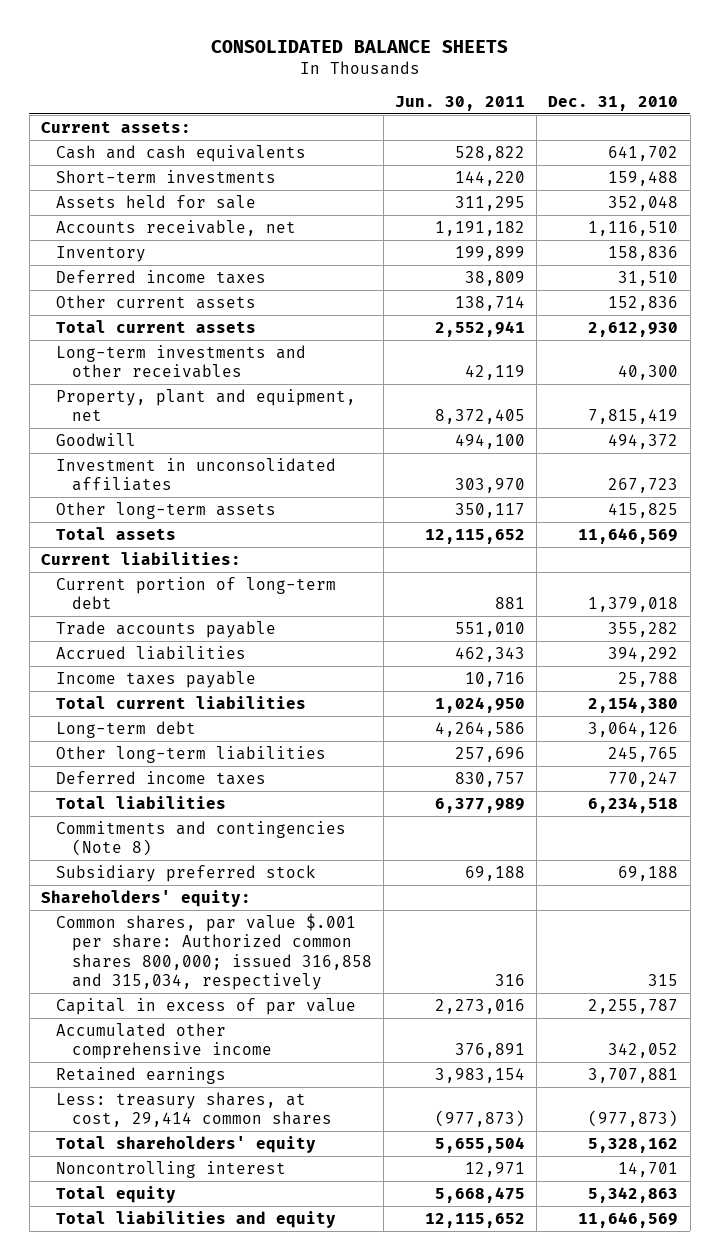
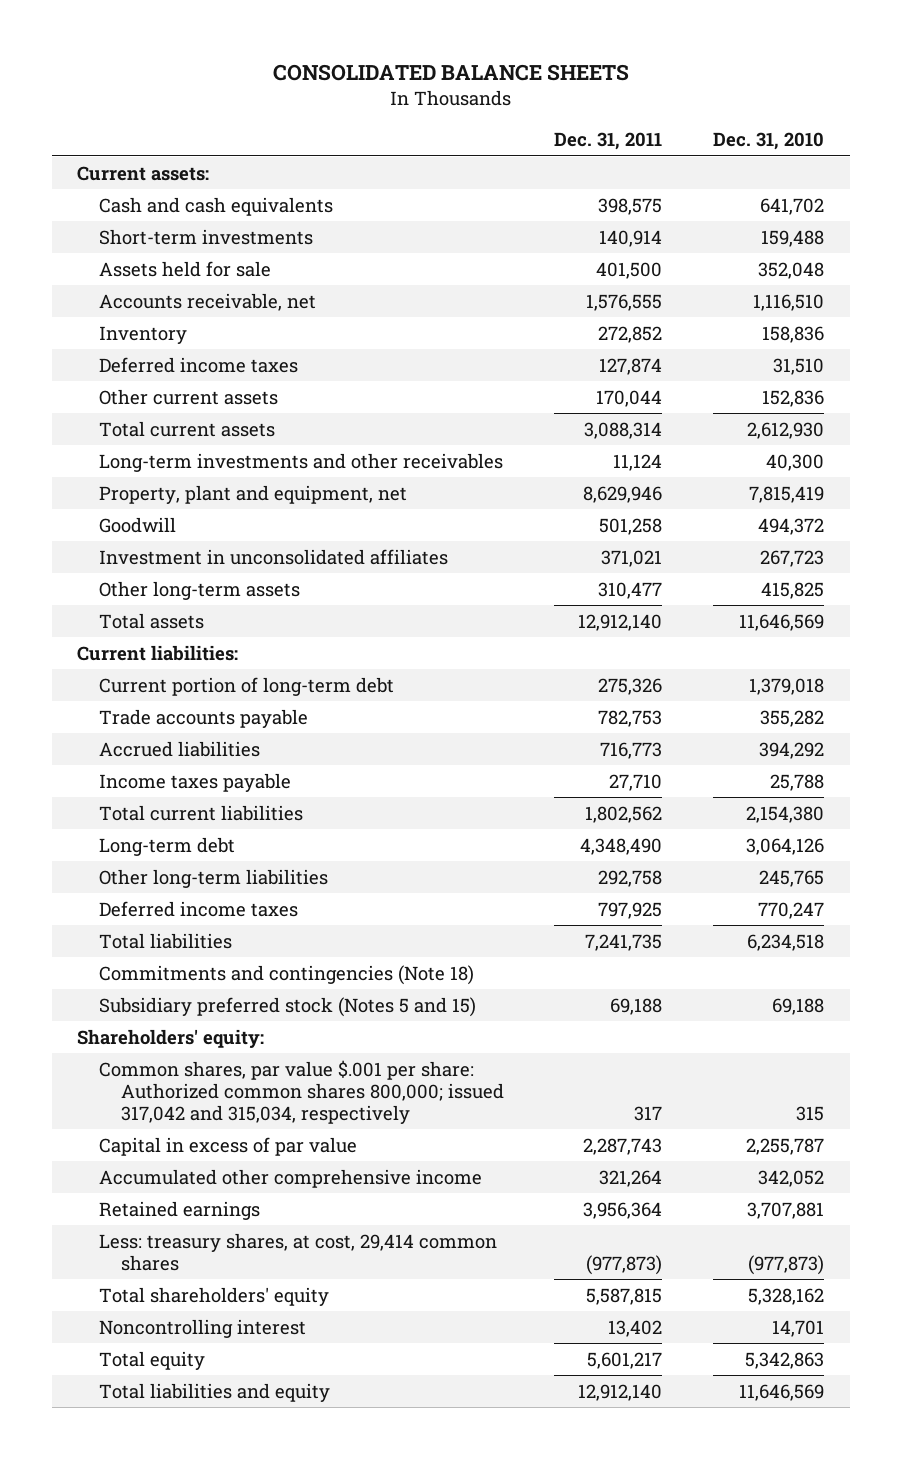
[395,95,526,111] Jun. 30, 2011 -> none
none -> [554,131,663,150] Dec. 31, 2011
[56,820,347,857] Commitments and contingencies (Note 8) -> [98,964,474,985] Commitments and contingencies (Note 18)
[56,864,317,882] Subsidiary preferred stock -> [98,996,476,1017] Subsidiary preferred stock (Notes 5 and 15)
[56,912,372,991] Common shares, par value $.001 per share: Authorized common shares 800,000; issued 316,858 and 315,034, respectively -> [98,1059,504,1124] Common shares, par value $.001 per share: Authorized common shares 800,000; issued 317,042 and 315,034, respectively

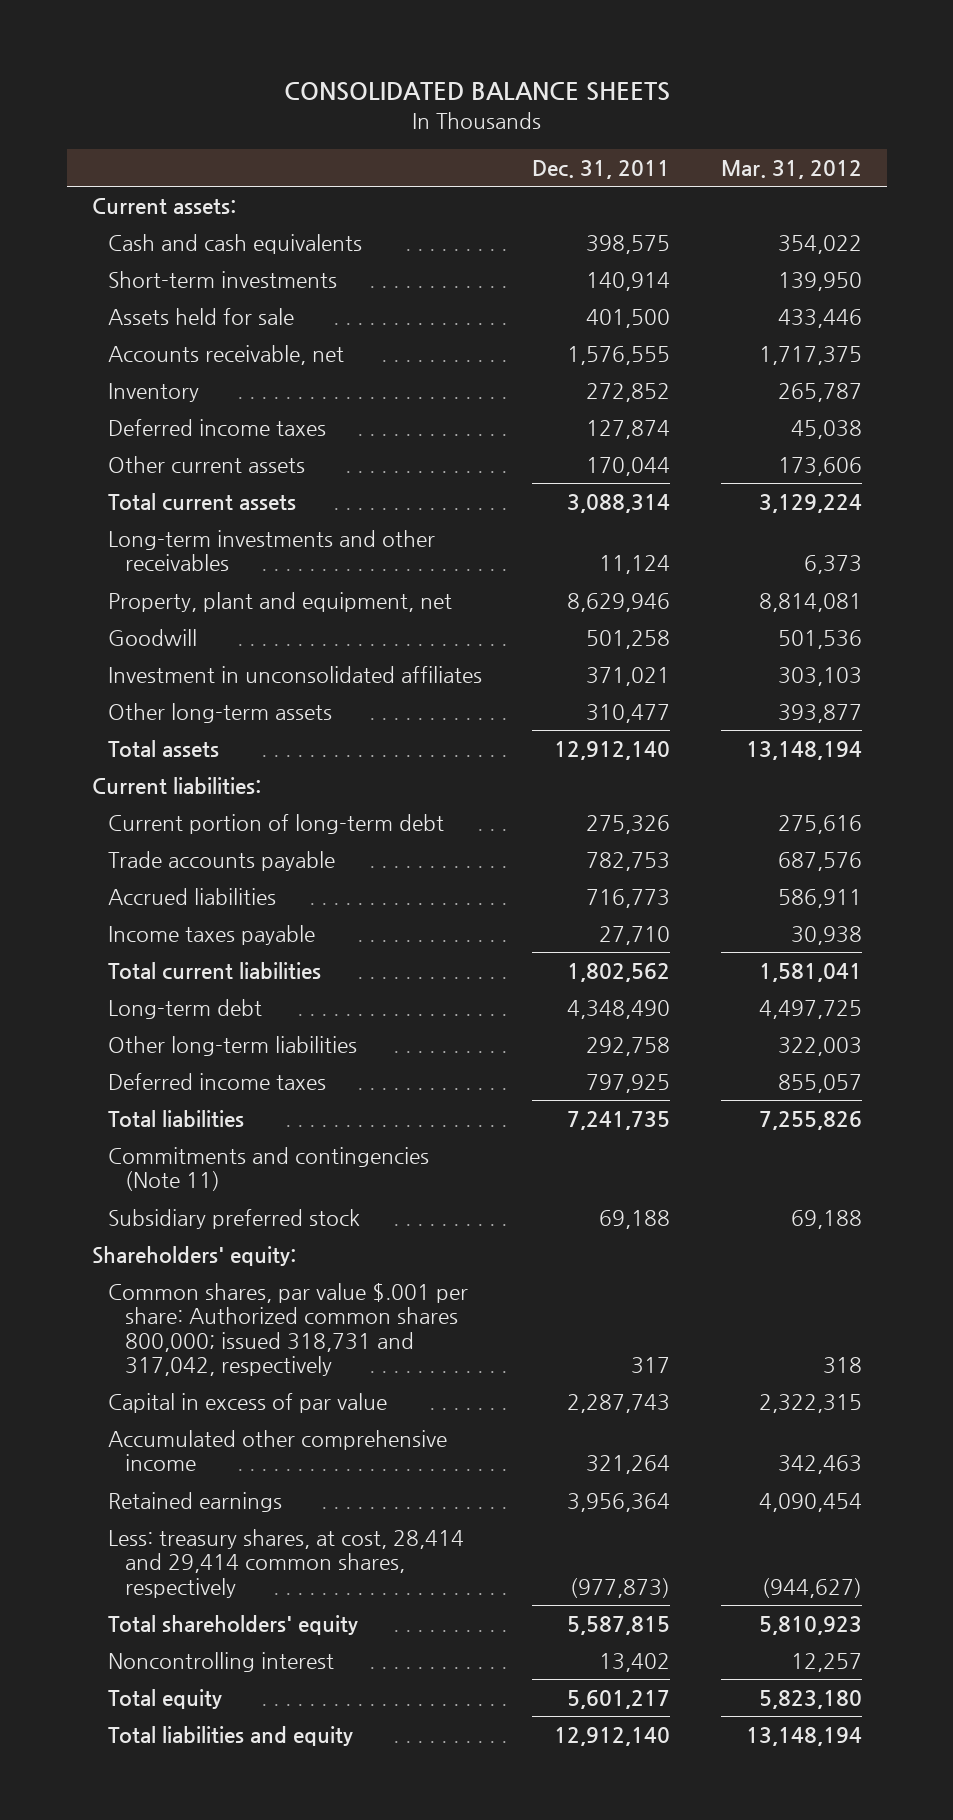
[713,131,825,150] Dec. 31, 2010 -> none
none -> [720,159,862,179] Mar. 31, 2012
[98,964,474,985] Commitments and contingencies (Note 18) -> [108,1147,430,1192] Commitments and contingencies (Note 11)
[98,996,476,1017] Subsidiary preferred stock (Notes 5 and 15) -> [108,1209,361,1230] Subsidiary preferred stock
[98,1059,504,1124] Common shares, par value $.001 per share: Authorized common shares 800,000; issued 317,042 and 315,034, respectively -> [108,1283,469,1376] Common shares, par value $.001 per share: Authorized common shares 800,000; issued 318,731 and 317,042, respectively
[98,1232,497,1271] Less: treasury shares, at cost, 29,414 common shares -> [108,1529,465,1598] Less: treasury shares, at cost, 28,414 and 29,414 common shares, respectively

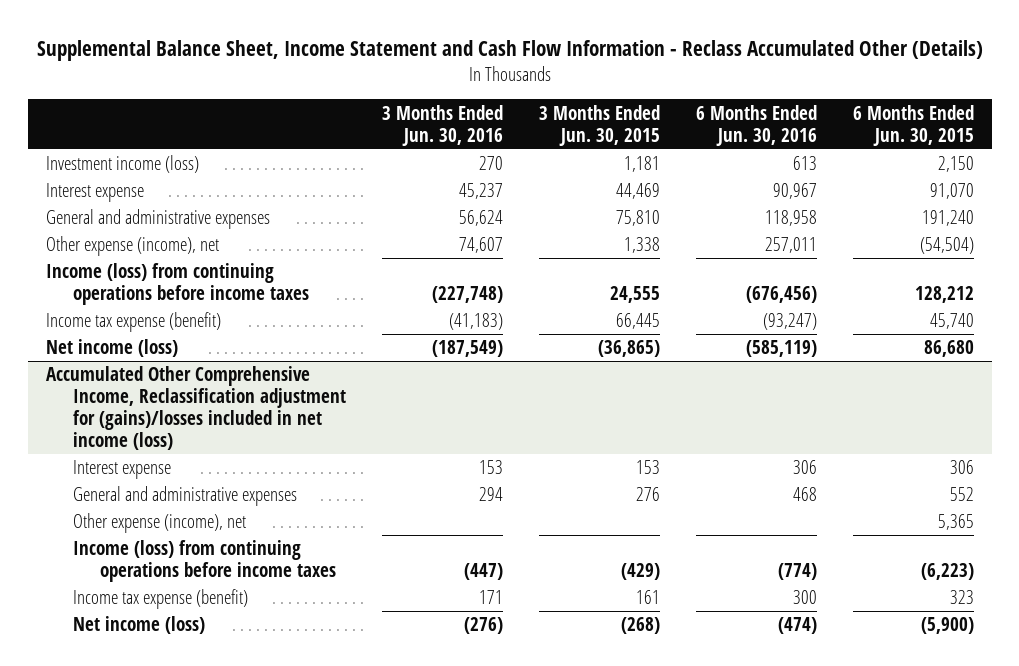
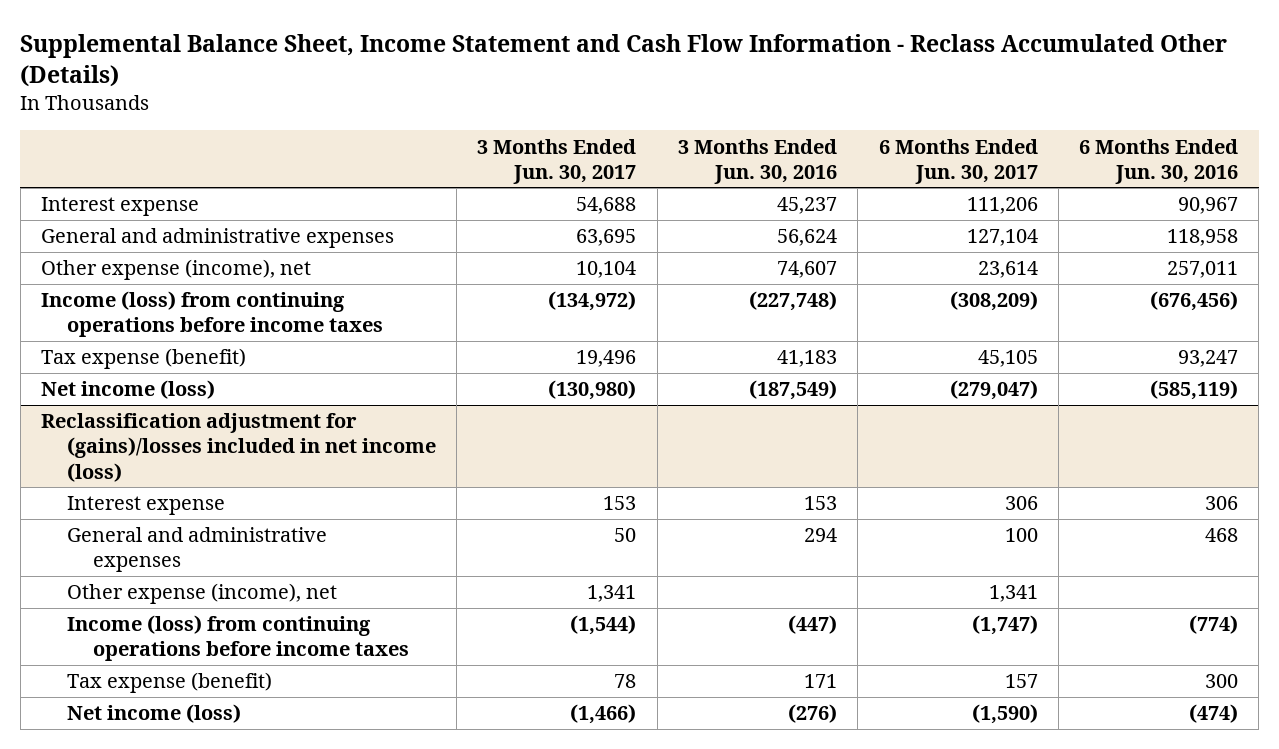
[538,104,660,146] 3 Months Ended Jun. 30, 2015 -> none
[852,104,974,146] 6 Months Ended Jun. 30, 2015 -> none
none -> [477,138,637,184] 3 Months Ended Jun. 30, 2017
none -> [878,138,1038,184] 6 Months Ended Jun. 30, 2017
[45,155,199,174] Investment income (loss) -> none
[45,312,221,333] Income tax expense (benefit) -> [41,348,247,370] Tax expense (benefit)
[448,313,503,331] (41,183) -> [777,350,838,368] 41,183
[762,313,817,331] (93,247) -> [1178,350,1239,368] 93,247
[45,366,346,451] Accumulated Other Comprehensive Income, Reclassification adjustment for (gains)/losses included in net income (loss) -> [41,413,436,482] Reclassification adjustment for (gains)/losses included in net income (loss)
[72,589,248,610] Income tax expense (benefit) -> [66,672,272,694] Tax expense (benefit)

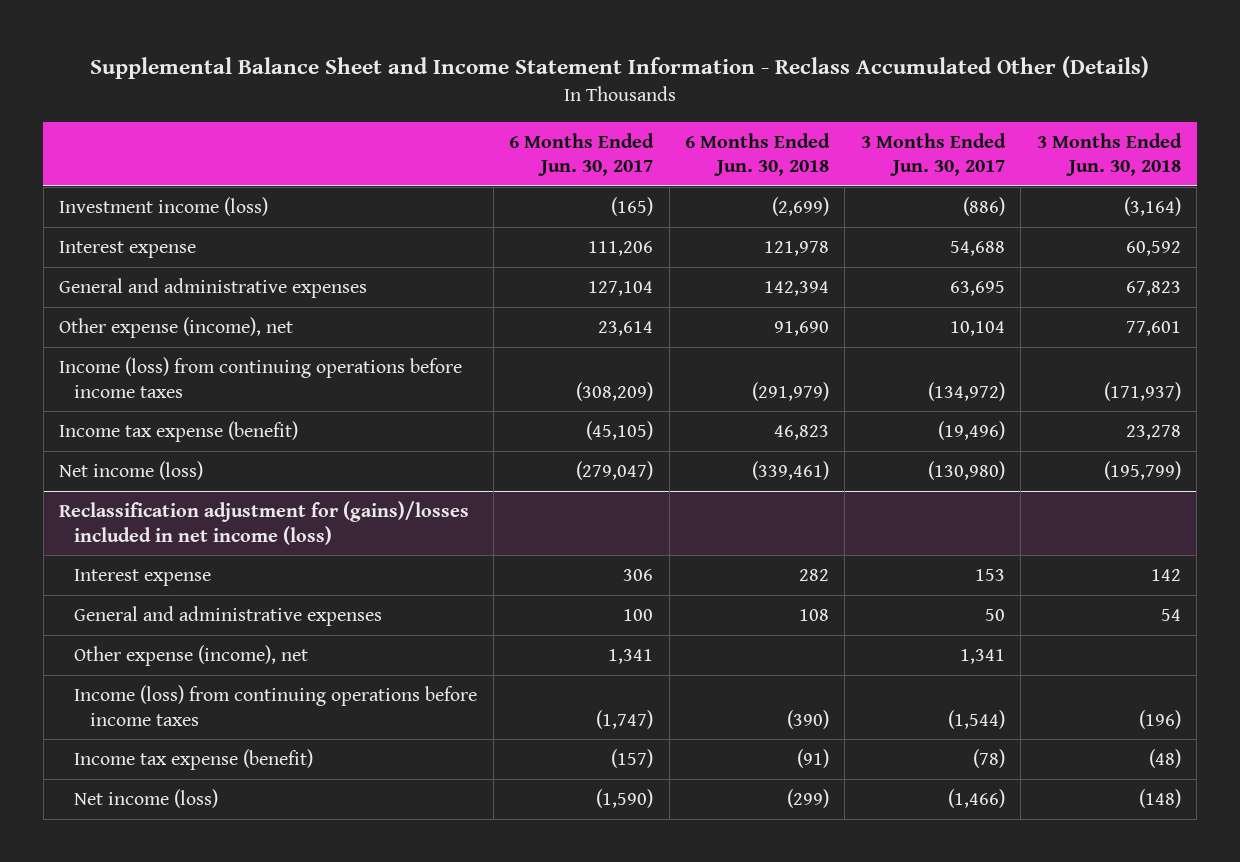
[20,33,1228,87] Supplemental Balance Sheet, Income Statement and Cash Flow Information - Reclass Accumulated Other (Details) -> [89,56,1149,80] Supplemental Balance Sheet and Income Statement Information - Reclass Accumulated Other (Details)
[678,138,838,184] 3 Months Ended Jun. 30, 2016 -> none
[1079,138,1239,184] 6 Months Ended Jun. 30, 2016 -> none
none -> [685,132,831,177] 6 Months Ended Jun. 30, 2018
none -> [1036,132,1182,177] 3 Months Ended Jun. 30, 2018
none -> [58,197,268,217] Investment income (loss)
[41,348,247,370] Tax expense (benefit) -> [58,421,298,443] Income tax expense (benefit)
[576,350,637,368] 19,496 -> [937,421,1005,441] (19,496)
[977,350,1038,368] 45,105 -> [586,421,654,441] (45,105)
[66,672,272,694] Tax expense (benefit) -> [74,749,314,771] Income tax expense (benefit)
[614,674,637,689] 78 -> [972,749,1005,769] (78)
[1004,674,1038,689] 157 -> [611,749,654,769] (157)

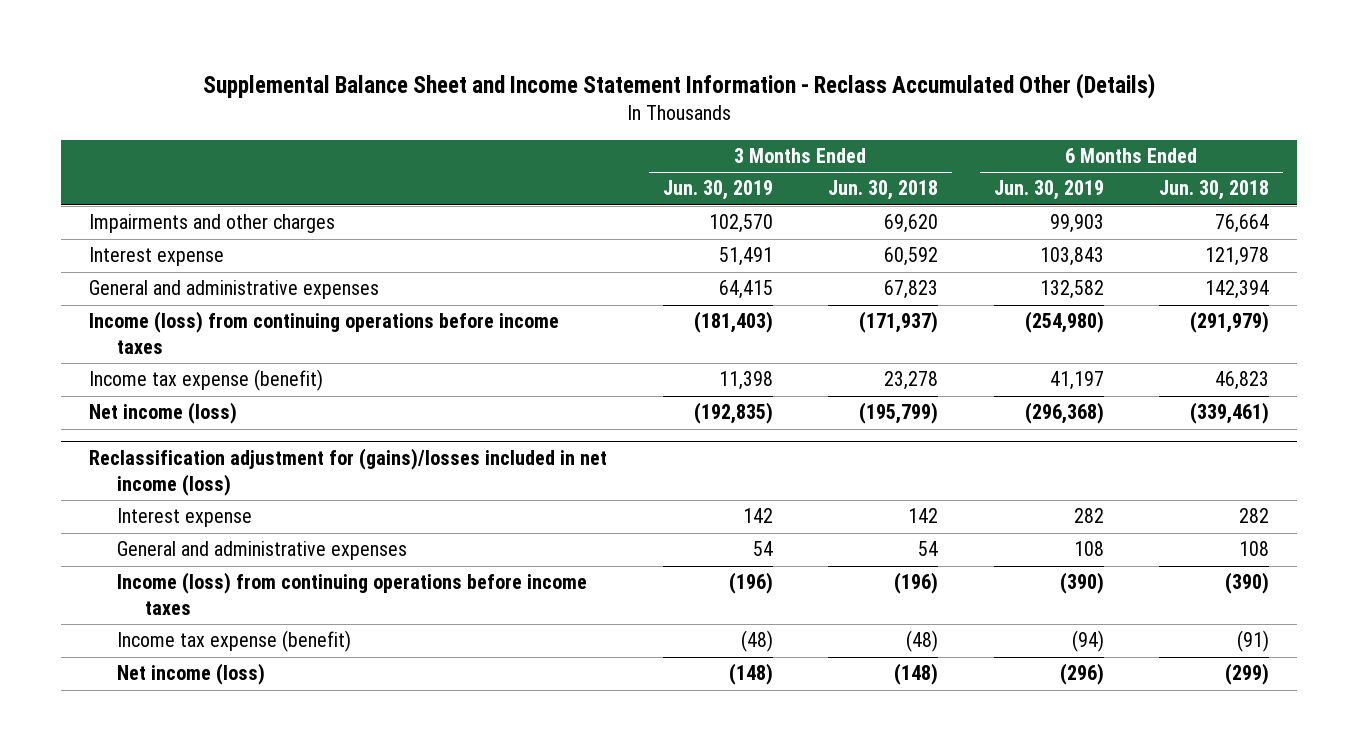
[509,132,655,177] 6 Months Ended Jun. 30, 2017 -> none
[860,132,1006,177] 3 Months Ended Jun. 30, 2017 -> none
none -> [662,180,773,201] Jun. 30, 2019
none -> [993,180,1104,201] Jun. 30, 2019
[58,197,268,217] Investment income (loss) -> none
none -> [89,214,336,234] Impairments and other charges
[58,317,293,339] Other expense (income), net -> none
[74,645,309,667] Other expense (income), net -> none

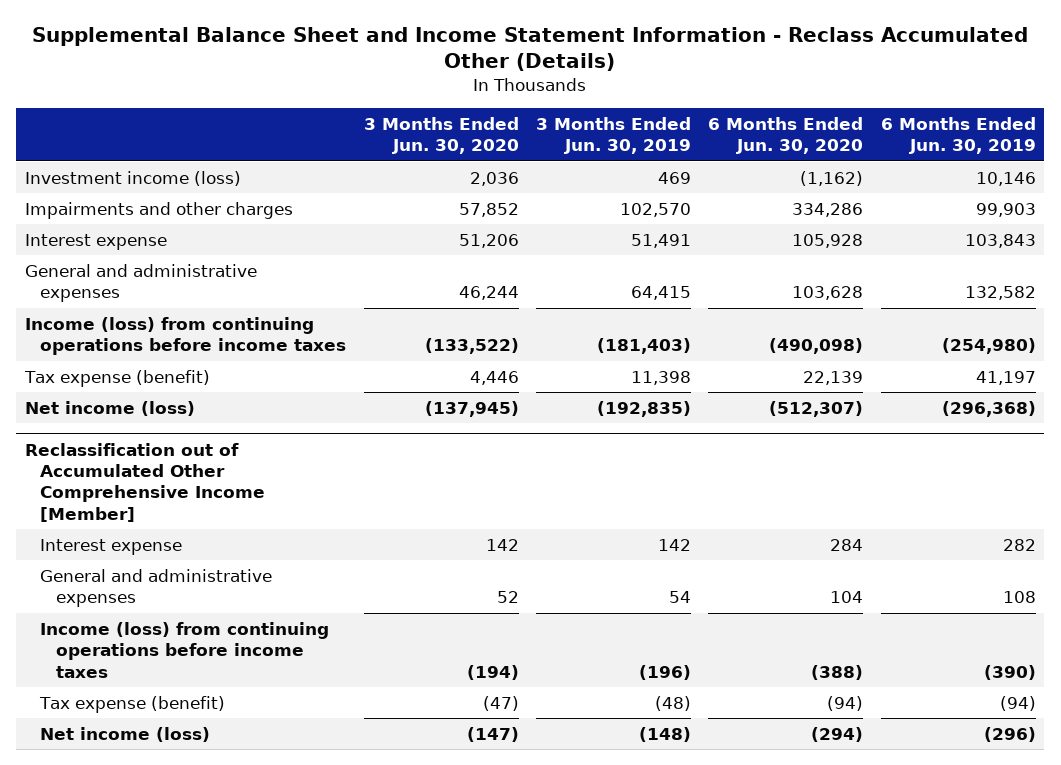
[828,180,939,201] Jun. 30, 2018 -> none
[1159,180,1270,201] Jun. 30, 2018 -> none
none -> [363,116,519,155] 3 Months Ended Jun. 30, 2020
none -> [708,116,864,155] 6 Months Ended Jun. 30, 2020
none -> [24,170,241,186] Investment income (loss)
[89,369,324,392] Income tax expense (benefit) -> [23,369,210,387] Tax expense (benefit)
[89,448,608,497] Reclassification adjustment for (gains)/losses included in net income (loss) -> [24,442,266,522] Reclassification out of Accumulated Other Comprehensive Income [Member]
[116,630,351,653] Income tax expense (benefit) -> [39,695,226,713] Tax expense (benefit)

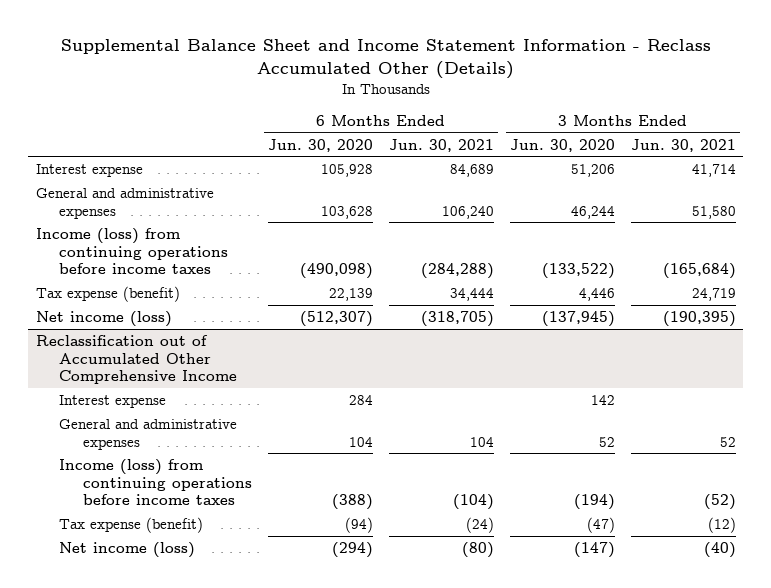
[536,116,692,155] 3 Months Ended Jun. 30, 2019 -> none
[880,116,1036,155] 6 Months Ended Jun. 30, 2019 -> none
none -> [388,138,494,152] Jun. 30, 2021
none -> [630,138,736,152] Jun. 30, 2021
[24,170,241,186] Investment income (loss) -> none
[24,201,293,219] Impairments and other charges -> none
[24,442,266,522] Reclassification out of Accumulated Other Comprehensive Income [Member] -> [35,334,238,385] Reclassification out of Accumulated Other Comprehensive Income

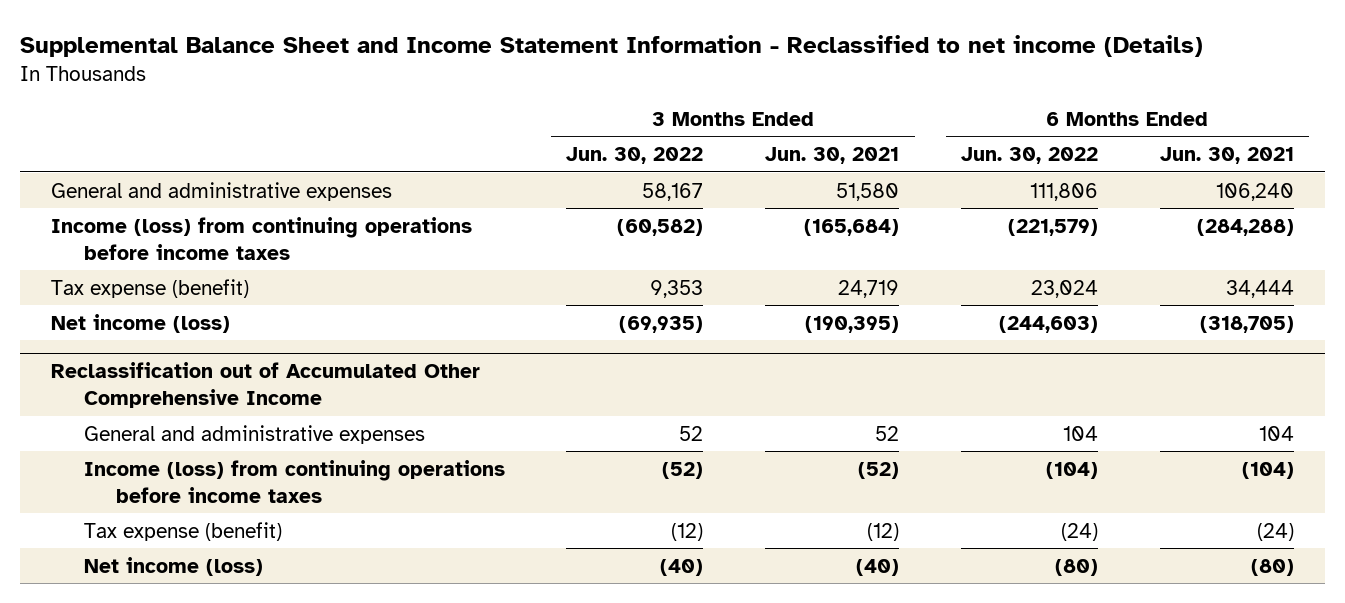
[60,39,711,80] Supplemental Balance Sheet and Income Statement Information - Reclass Accumulated Other (Details) -> [20,34,1204,57] Supplemental Balance Sheet and Income Statement Information - Reclassified to net income (Details)
[267,138,373,152] Jun. 30, 2020 -> none
[509,138,615,152] Jun. 30, 2020 -> none
none -> [566,147,704,165] Jun. 30, 2022
none -> [961,147,1099,165] Jun. 30, 2022
[35,163,143,177] Interest expense -> none
[59,394,167,408] Interest expense -> none

